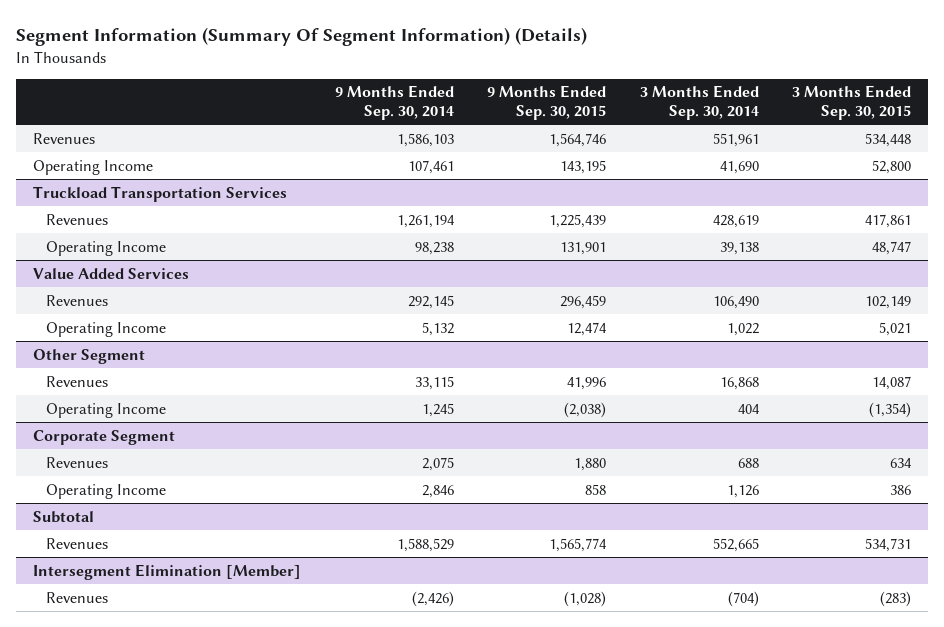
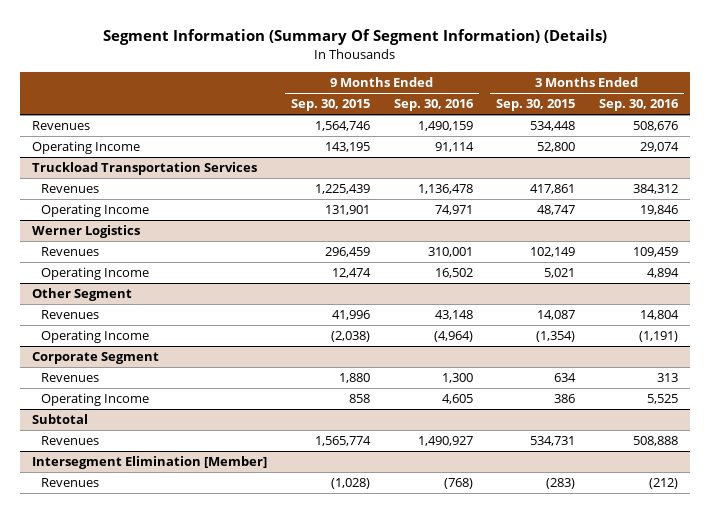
[334,85,454,121] 9 Months Ended Sep. 30, 2014 -> none
[639,85,759,121] 3 Months Ended Sep. 30, 2014 -> none
none -> [393,99,474,112] Sep. 30, 2016
none -> [599,99,680,112] Sep. 30, 2016
[33,267,190,279] Value Added Services -> [32,225,141,239] Werner Logistics

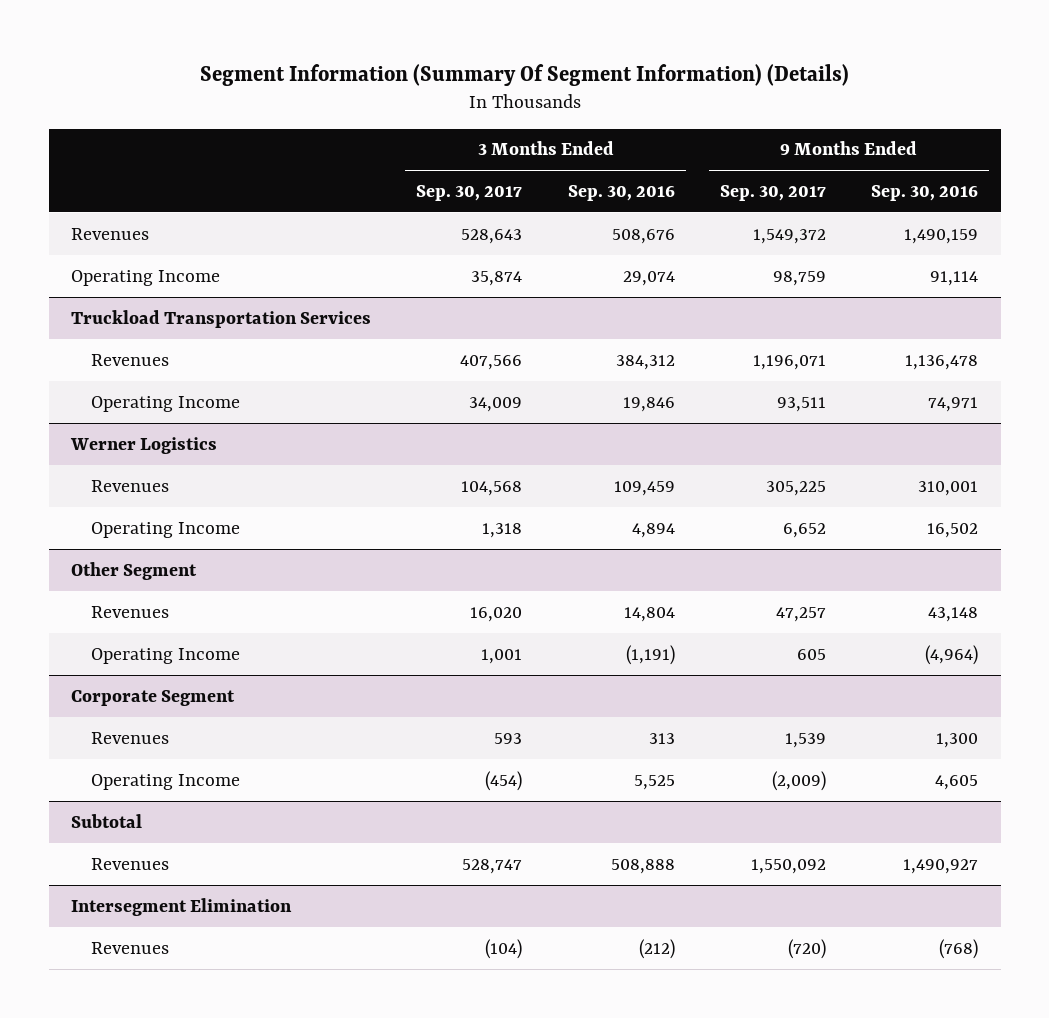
[290,99,370,112] Sep. 30, 2015 -> none
[496,99,576,112] Sep. 30, 2015 -> none
none -> [416,185,523,202] Sep. 30, 2017
none -> [719,185,826,202] Sep. 30, 2017
[32,456,268,470] Intersegment Elimination [Member] -> [71,897,293,916] Intersegment Elimination

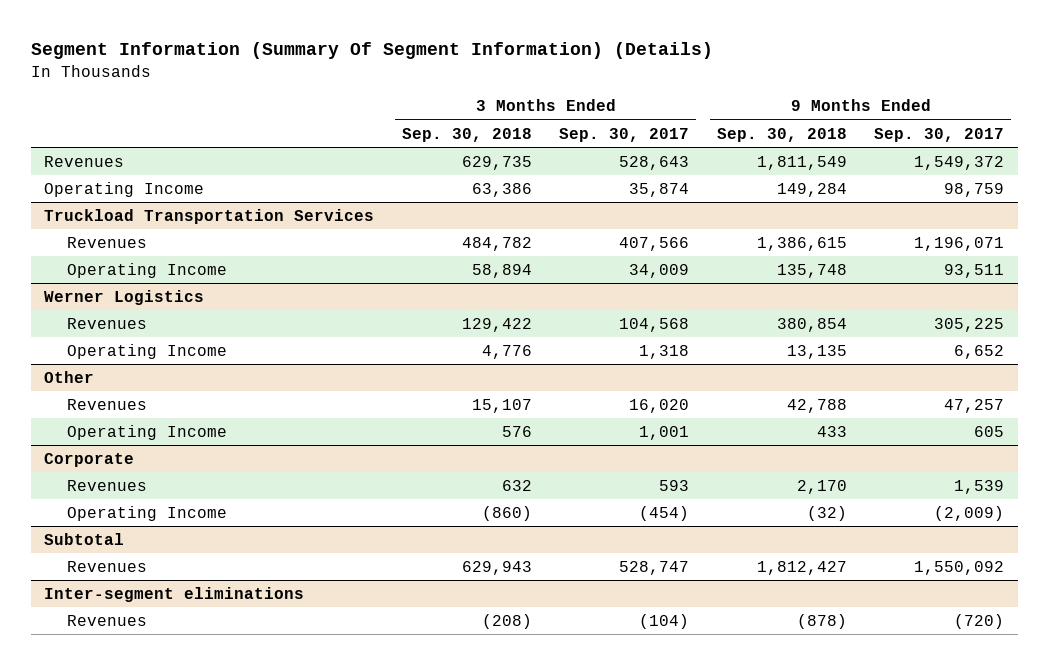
[567,185,675,202] Sep. 30, 2016 -> none
[870,185,978,202] Sep. 30, 2016 -> none
none -> [401,127,532,142] Sep. 30, 2018
none -> [716,127,847,142] Sep. 30, 2018
[71,561,198,580] Other Segment -> [44,370,95,383] Other
[71,689,236,706] Corporate Segment -> [44,452,135,467] Corporate
[71,897,293,916] Intersegment Elimination -> [44,586,305,602] Inter-segment eliminations

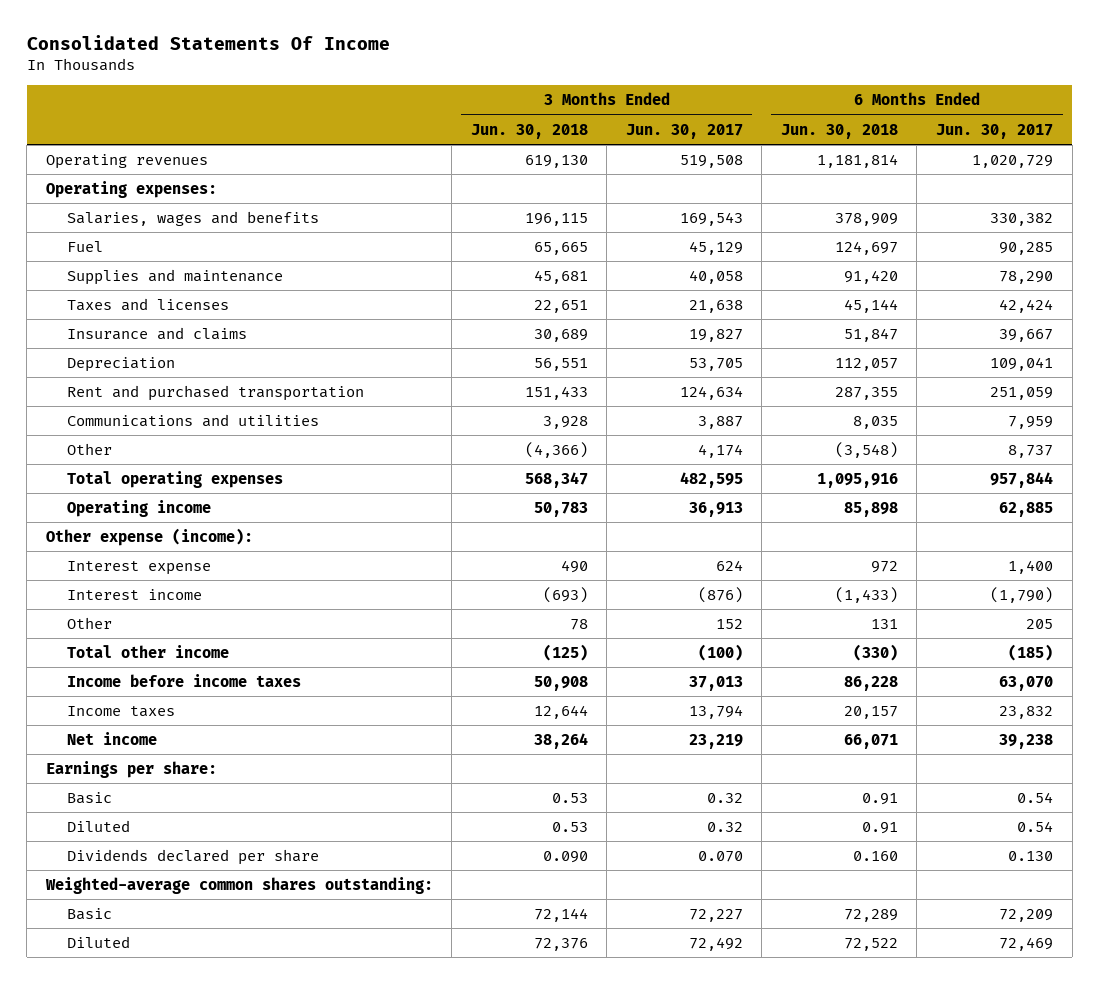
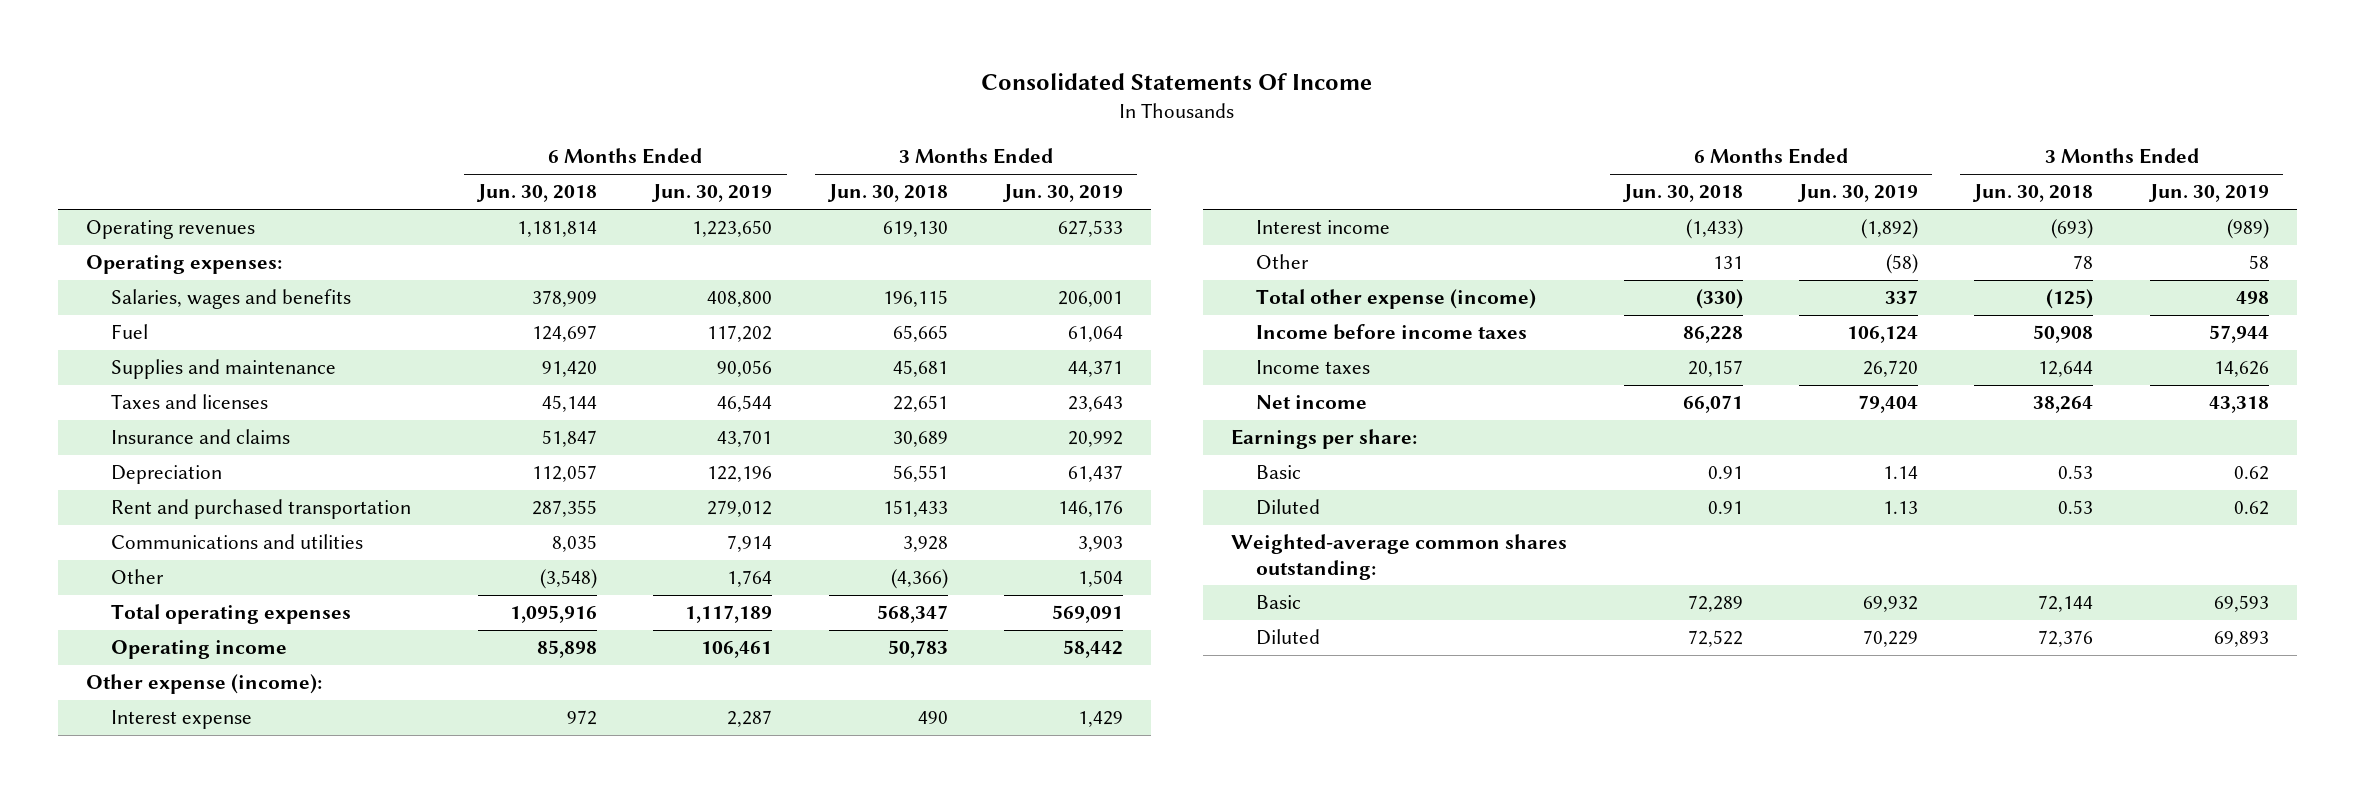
[625,123,743,139] Jun. 30, 2017 -> none
[935,123,1053,139] Jun. 30, 2017 -> none
none -> [651,184,773,203] Jun. 30, 2019
none -> [1002,184,1124,203] Jun. 30, 2019
[67,644,230,658] Total other income -> [1256,289,1537,310] Total other expense (income)
[67,848,320,865] Dividends declared per share -> none

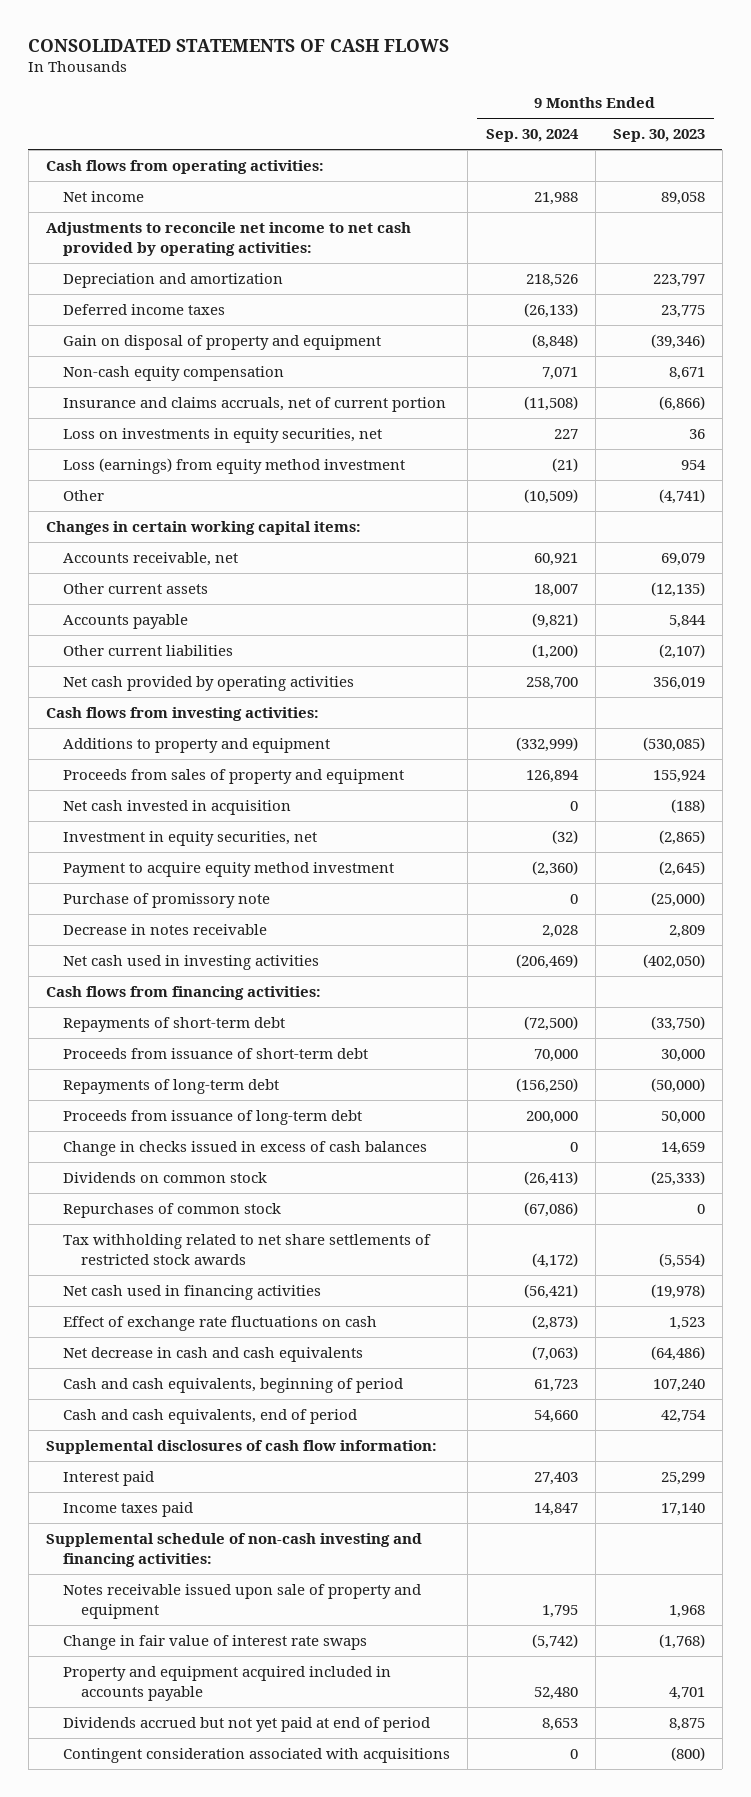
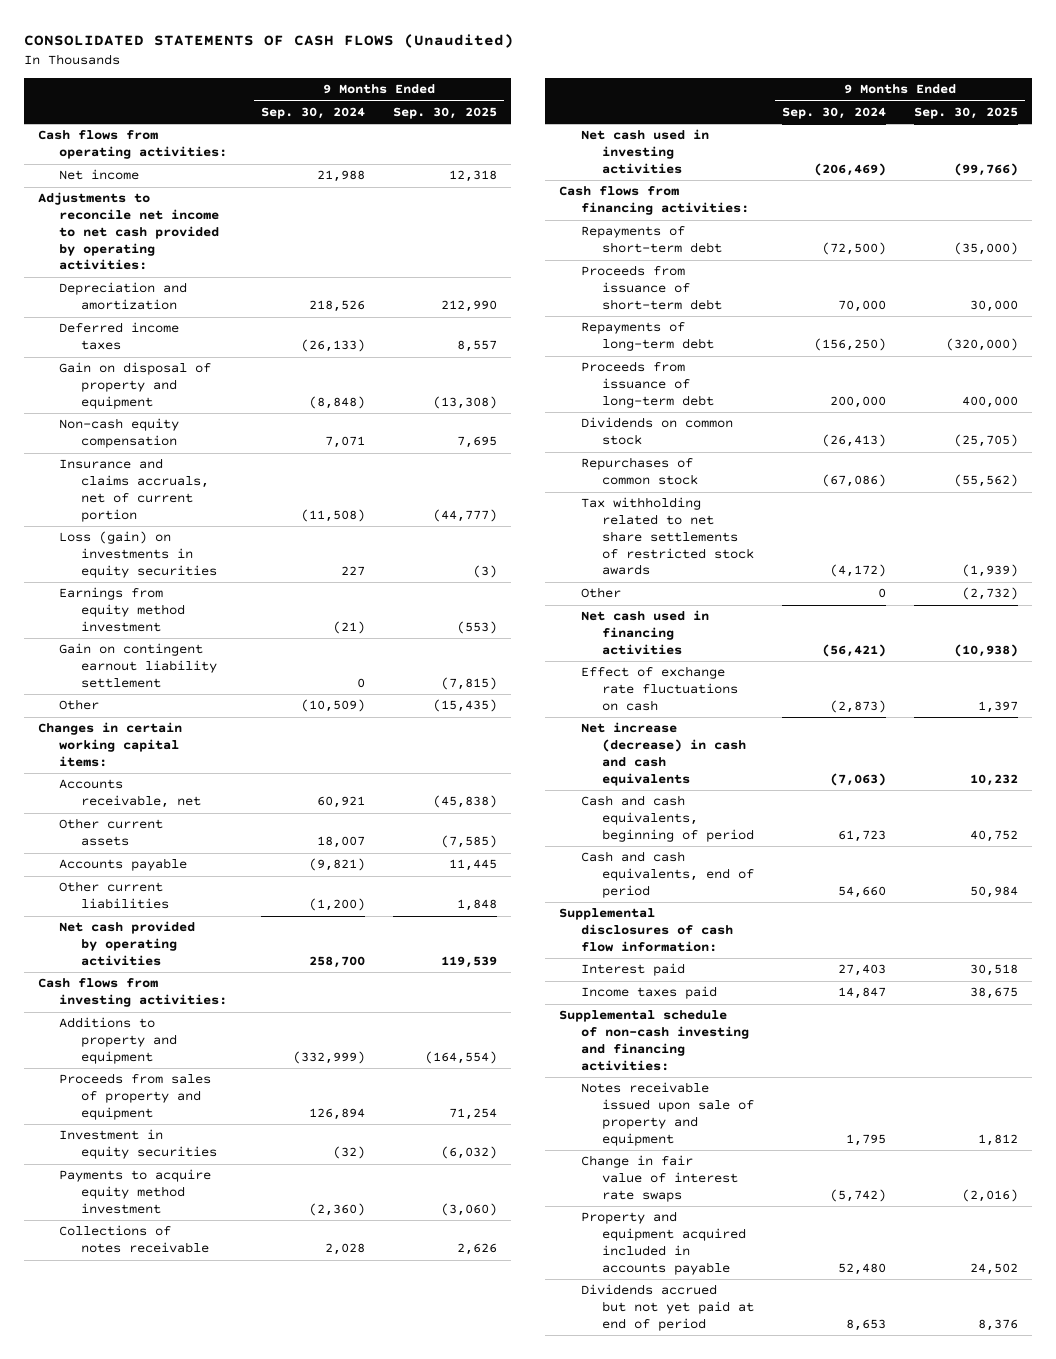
[28,38,450,52] CONSOLIDATED STATEMENTS OF CASH FLOWS -> [23,34,514,49] CONSOLIDATED STATEMENTS OF CASH FLOWS (Unaudited)
[612,129,705,143] Sep. 30, 2023 -> none
none -> [392,106,497,119] Sep. 30, 2025
[63,428,383,444] Loss on investments in equity securities, net -> [59,531,217,578] Loss (gain) on investments in equity securities
[63,458,406,475] Loss (earnings) from equity method investment -> [59,587,185,632] Earnings from equity method investment
none -> [59,643,217,688] Gain on contingent earnout liability settlement
[63,800,292,816] Net cash invested in acquisition -> none
[63,893,271,909] Purchase of promissory note -> none
[63,831,318,847] Investment in equity securities, net -> [59,1129,217,1160] Investment in equity securities
[63,862,395,878] Payment to acquire equity method investment -> [59,1169,212,1214] Payments to acquire equity method investment
[63,924,268,936] Decrease in notes receivable -> [59,1225,209,1254] Collections of notes receivable
[63,1141,428,1157] Change in checks issued in excess of cash balances -> none
none -> [580,587,621,599] Other
[63,1347,364,1363] Net decrease in cash and cash equivalents -> [580,722,747,786] Net increase (decrease) in cash and cash equivalents
[63,1748,451,1764] Contingent consideration associated with acquisitions -> none

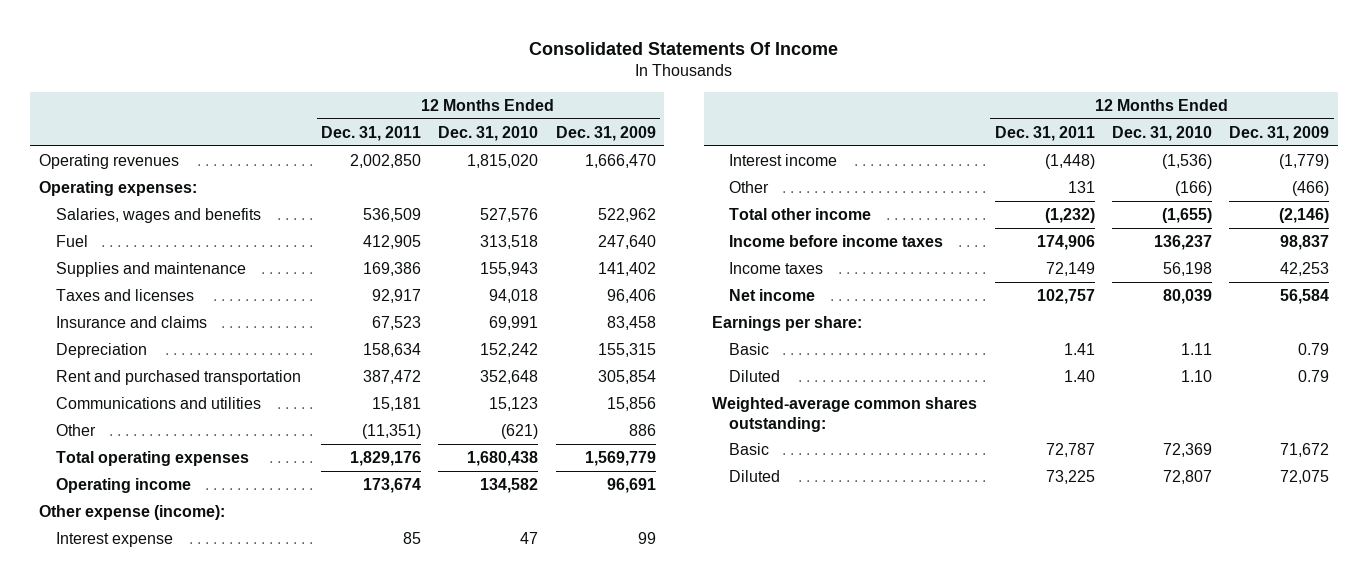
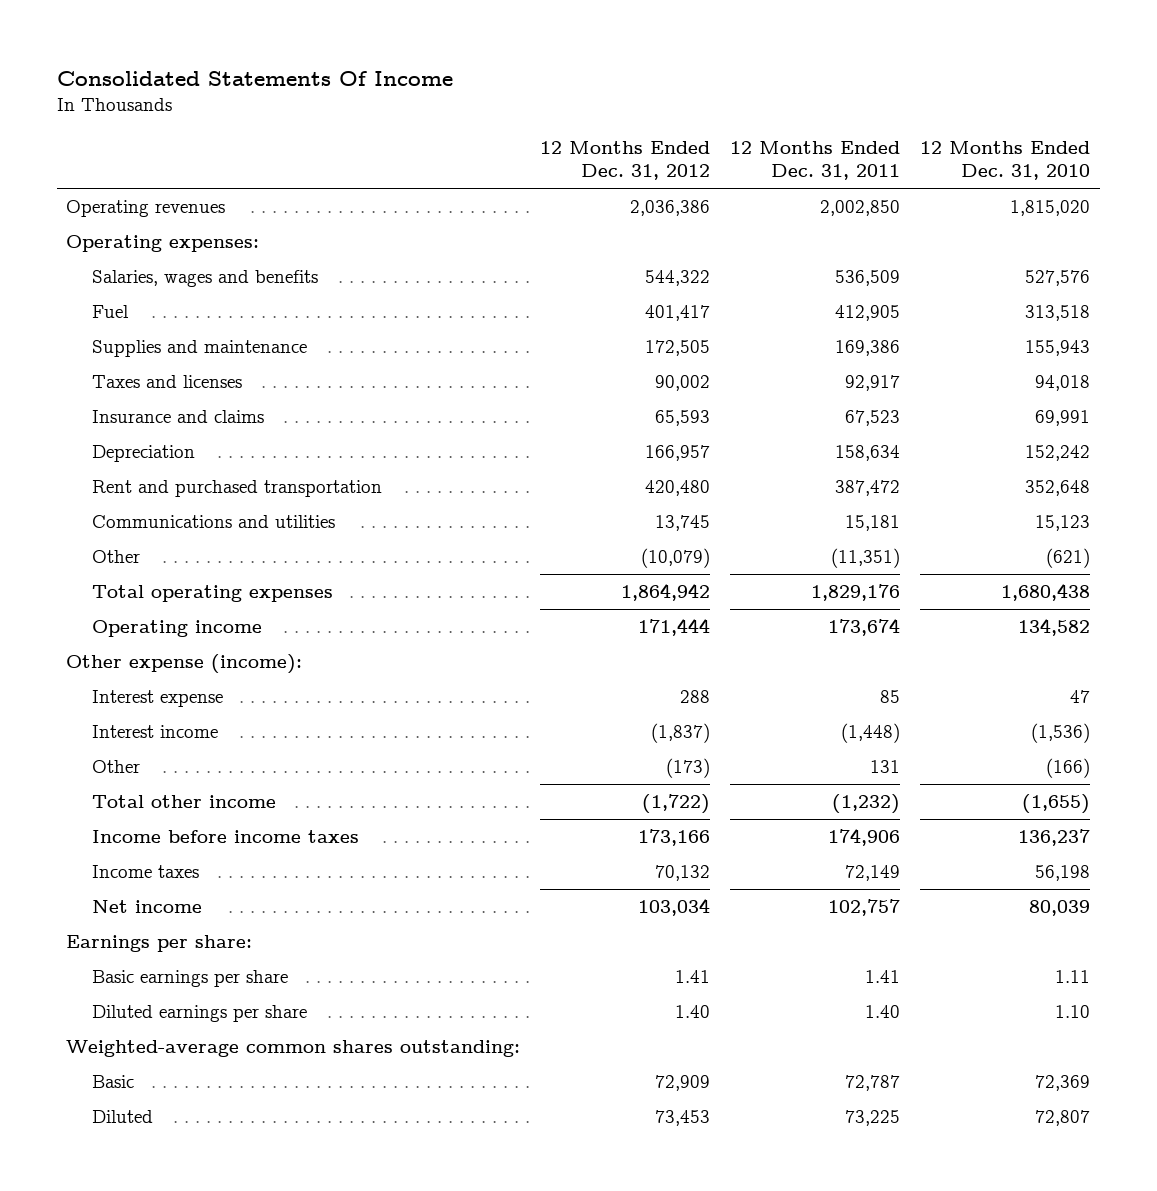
[555,125,656,141] Dec. 31, 2009 -> none
none -> [540,141,711,181] 12 Months Ended Dec. 31, 2012
[729,342,770,355] Basic -> [91,970,288,988] Basic earnings per share
[729,369,781,382] Diluted -> [91,1005,307,1023] Diluted earnings per share

